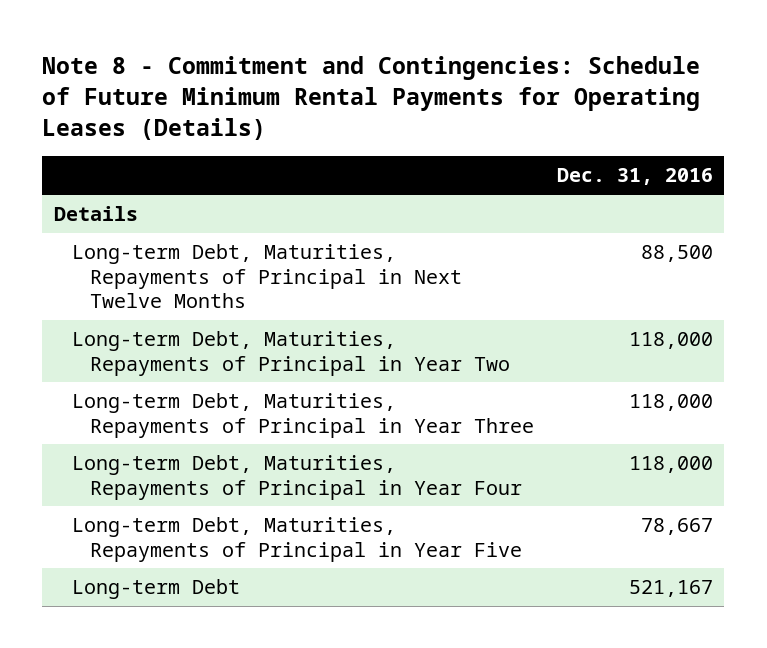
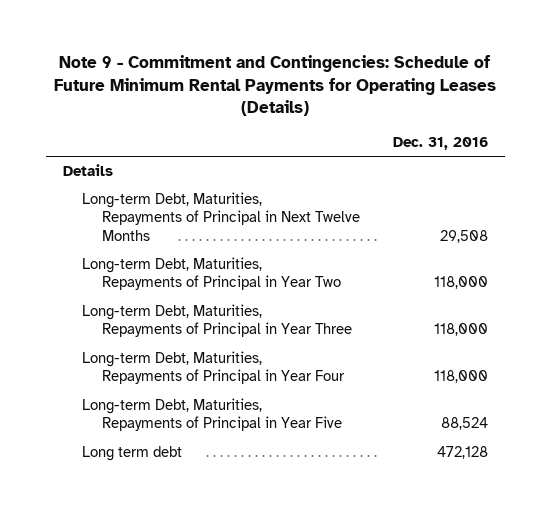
[42,55,701,140] Note 8 - Commitment and Contingencies: Schedule of Future Minimum Rental Payments for Operating Leases (Details) -> [54,55,497,117] Note 9 - Commitment and Contingencies: Schedule of Future Minimum Rental Payments for Operating Leases (Details)
[640,245,713,263] 88,500 -> [440,229,489,243] 29,508
[640,518,713,536] 78,667 -> [441,417,489,431] 88,524
[71,579,240,600] Long-term Debt -> [82,445,183,461] Long term debt
[628,580,713,598] 521,167 -> [437,445,489,459] 472,128

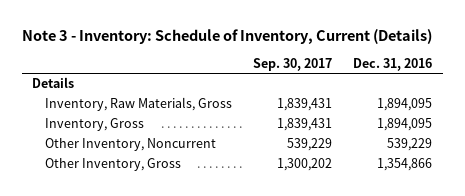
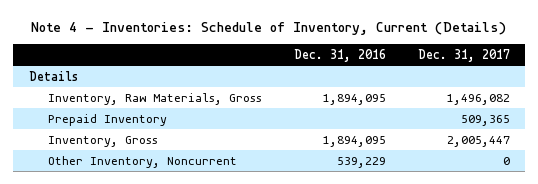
[21,28,432,44] Note 3 - Inventory: Schedule of Inventory, Current (Details) -> [31,21,507,35] Note 4 - Inventories: Schedule of Inventory, Current (Details)
[253,57,333,71] Sep. 30, 2017 -> none
none -> [417,48,510,62] Dec. 31, 2017
none -> [47,113,167,126] Prepaid Inventory
[44,158,181,172] Other Inventory, Gross -> none

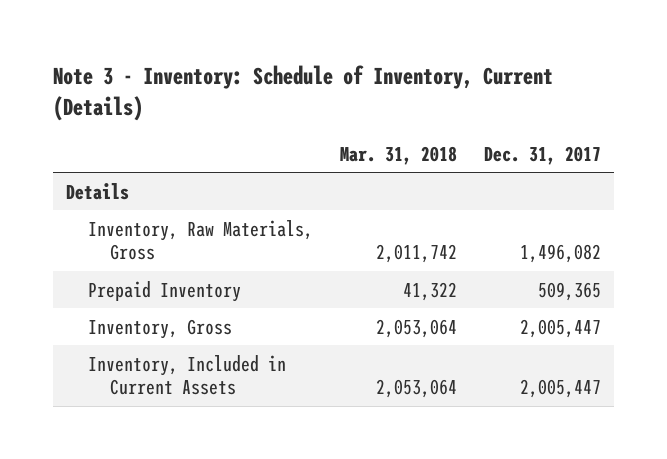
[31,21,507,35] Note 4 - Inventories: Schedule of Inventory, Current (Details) -> [52,64,553,121] Note 3 - Inventory: Schedule of Inventory, Current (Details)
[293,48,386,62] Dec. 31, 2016 -> none
none -> [340,145,458,165] Mar. 31, 2018
[47,155,237,168] Other Inventory, Noncurrent -> none
none -> [88,354,287,396] Inventory, Included in Current Assets

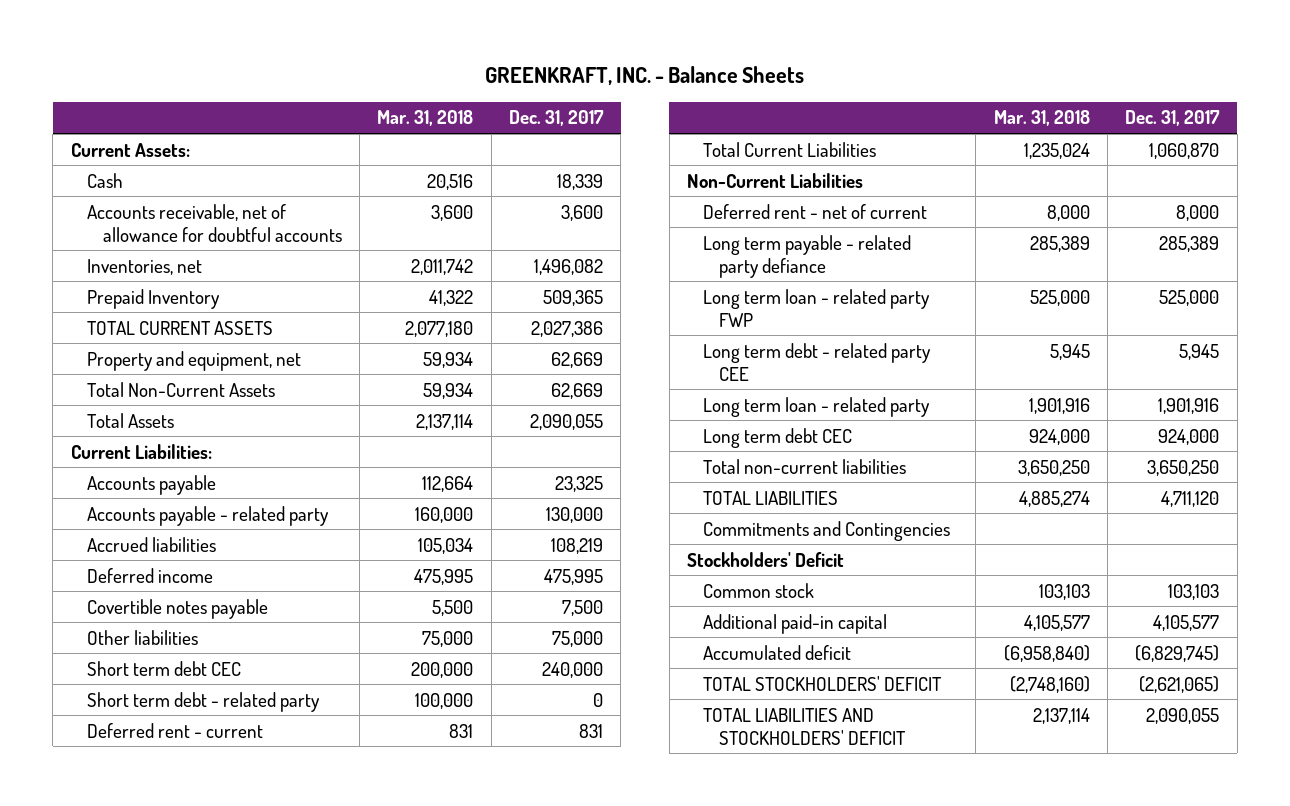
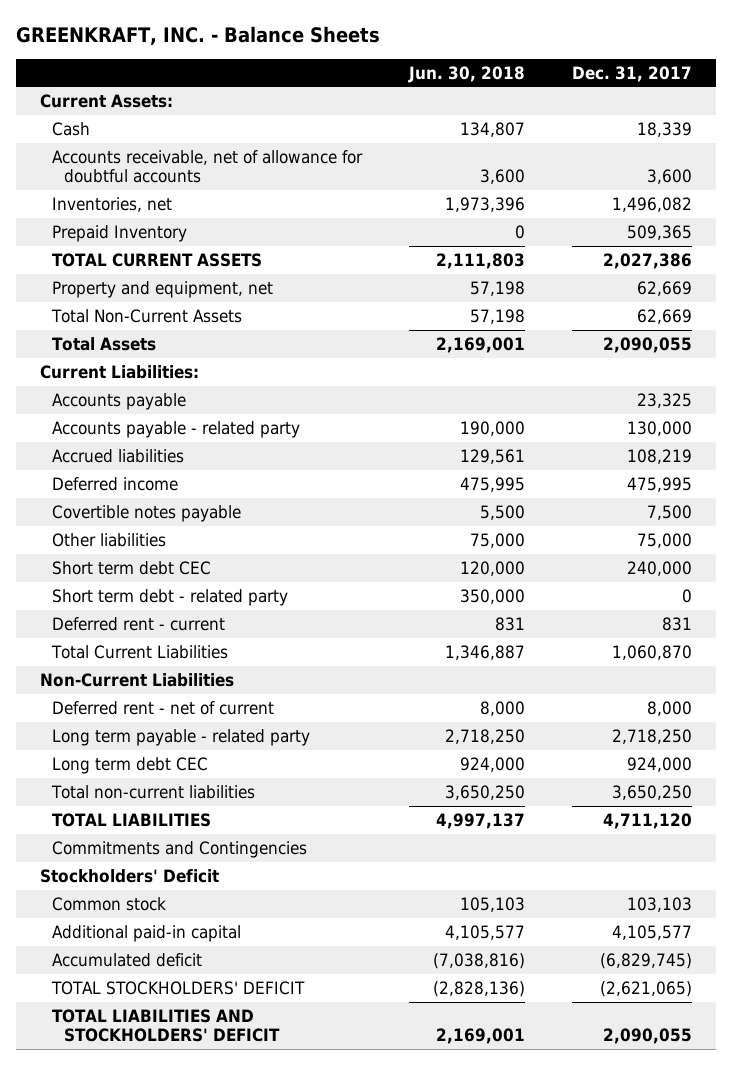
[377,110,474,127] Mar. 31, 2018 -> none
none -> [408,65,526,83] Jun. 30, 2018
[702,288,930,327] Long term loan - related party FWP -> none
[702,342,931,381] Long term debt - related party CEE -> none
[702,396,930,417] Long term loan - related party -> none
[702,234,911,278] Long term payable - related party defiance -> [51,728,310,746] Long term payable - related party
[1159,235,1220,252] 285,389 -> [612,728,693,744] 2,718,250

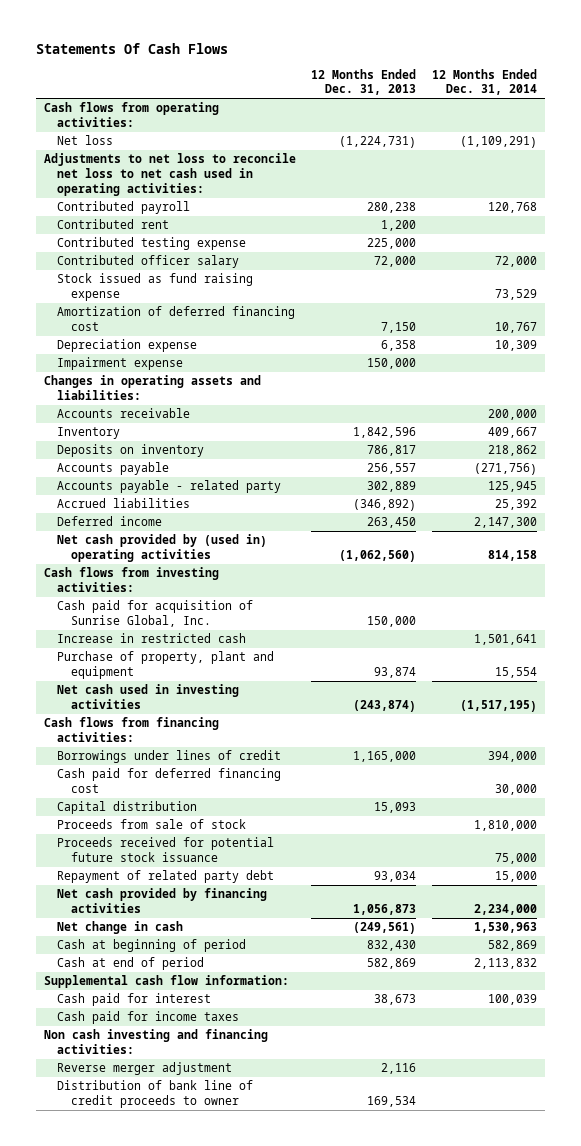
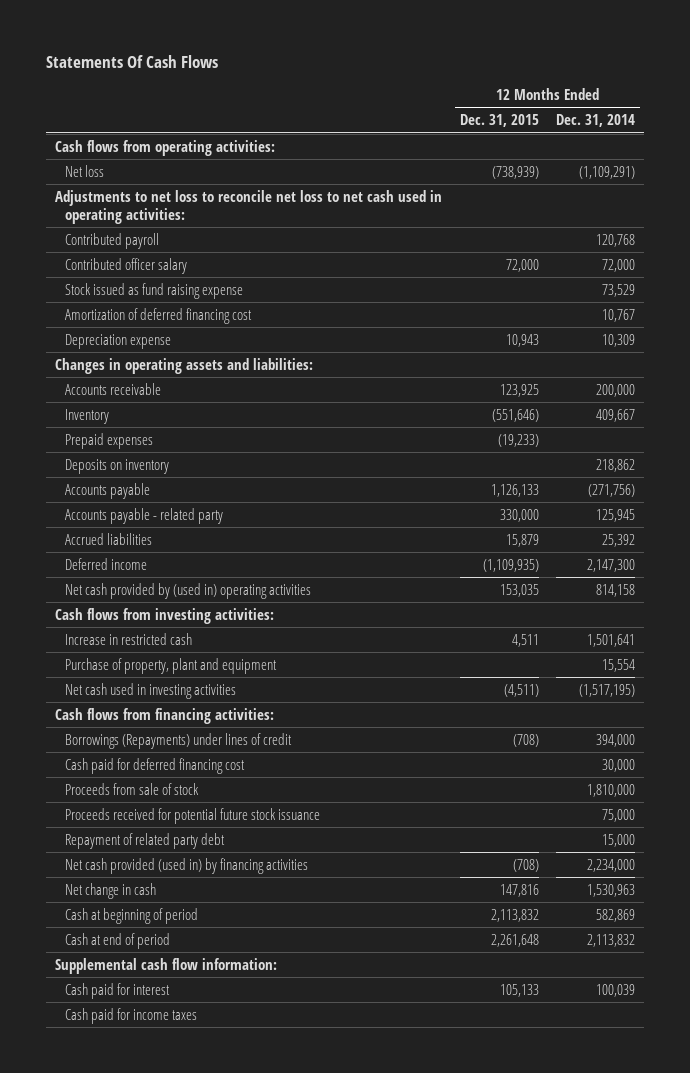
[311,68,417,96] 12 Months Ended Dec. 31, 2013 -> none
none -> [459,114,539,128] Dec. 31, 2015
[57,219,170,230] Contributed rent -> none
[57,237,247,251] Contributed testing expense -> none
[57,357,184,371] Impairment expense -> none
none -> [65,432,154,449] Prepaid expenses
[57,600,254,627] Cash paid for acquisition of Sunrise Global, Inc. -> none
[57,750,282,764] Borrowings under lines of credit -> [65,732,293,749] Borrowings (Repayments) under lines of credit
[57,801,198,815] Capital distribution -> none
[57,888,268,913] Net cash provided by financing activities -> [65,857,309,874] Net cash provided (used in) by financing activities
[43,1029,268,1054] Non cash investing and financing activities: -> none
[57,1062,233,1076] Reverse merger adjustment -> none
[57,1080,254,1108] Distribution of bank line of credit proceeds to owner -> none

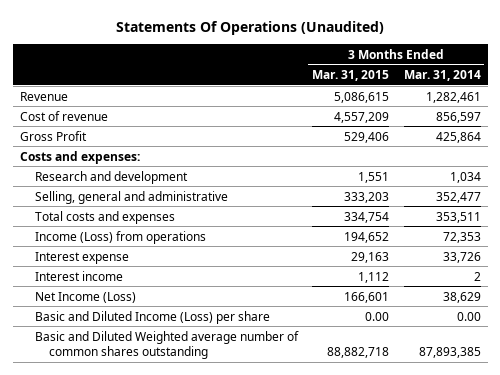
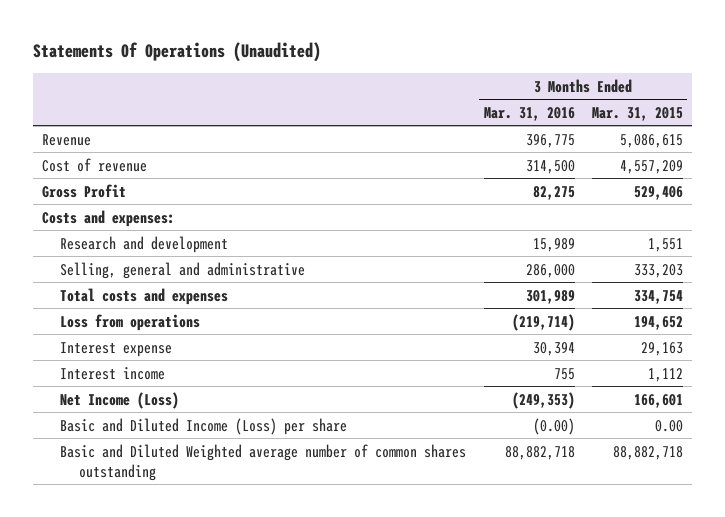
[403,70,481,82] Mar. 31, 2014 -> none
none -> [483,106,575,121] Mar. 31, 2016
[34,230,206,244] Income (Loss) from operations -> [60,313,201,331] Loss from operations

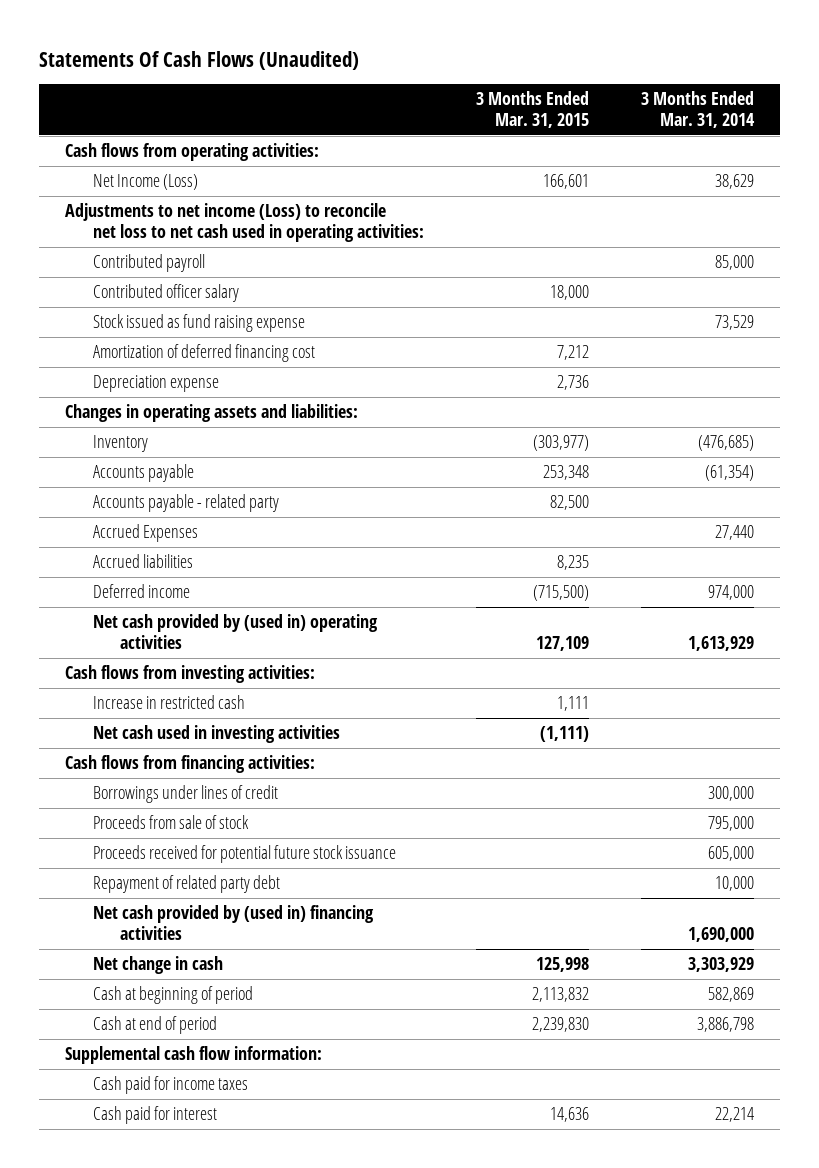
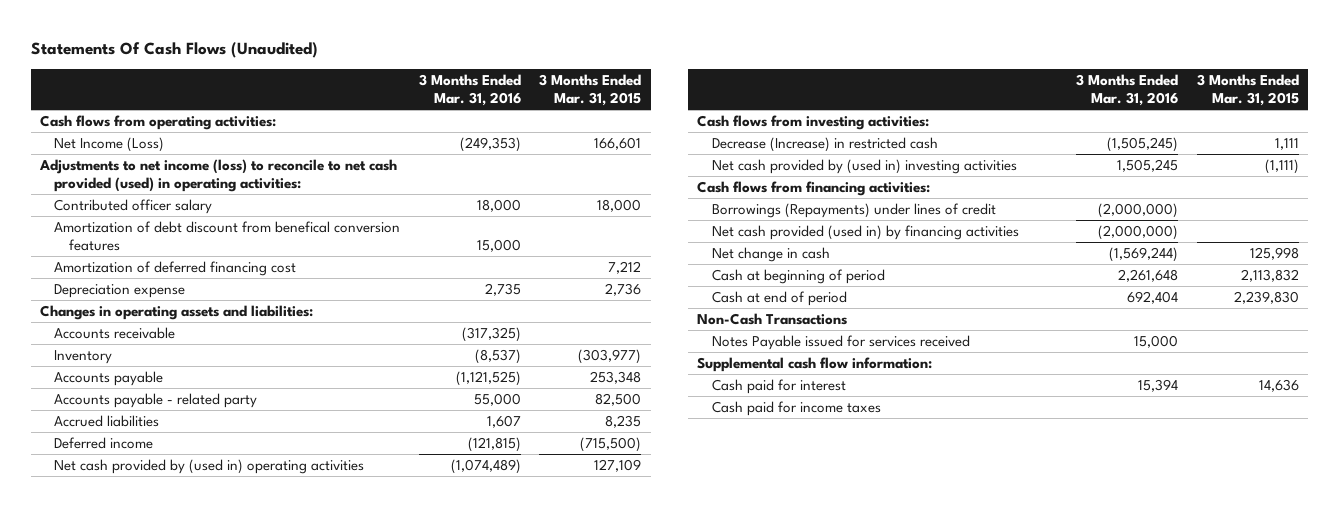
[640,91,755,129] 3 Months Ended Mar. 31, 2014 -> none
none -> [418,73,521,107] 3 Months Ended Mar. 31, 2016
[92,254,205,273] Contributed payroll -> none
[65,203,424,243] Adjustments to net income (Loss) to reconcile net loss to net cash used in operating activities: -> [38,159,397,193] Adjustments to net income (loss) to reconcile to net cash provided (used) in operating activities:
[92,314,305,333] Stock issued as fund raising expense -> none
none -> [54,221,401,252] Amortization of debt discount from benefical conversion features
none -> [54,327,176,340] Accounts receivable
[92,524,198,543] Accrued Expenses -> none
[92,695,245,710] Increase in restricted cash -> [711,137,938,153] Decrease (Increase) in restricted cash
[92,725,340,744] Net cash used in investing activities -> [711,159,1017,175] Net cash provided by (used in) investing activities
[92,815,249,830] Proceeds from sale of stock -> none
[92,845,396,864] Proceeds received for potential future stock issuance -> none
[92,875,280,894] Repayment of related party debt -> none
[92,785,278,804] Borrowings under lines of credit -> [711,203,996,219] Borrowings (Repayments) under lines of credit
[92,905,374,941] Net cash provided by (used in) financing activities -> [711,225,1019,241] Net cash provided (used in) by financing activities
none -> [697,313,848,326] Non-Cash Transactions
none -> [711,335,970,351] Notes Payable issued for services received
[92,1076,248,1095] Cash paid for income taxes -> [711,401,881,417] Cash paid for income taxes

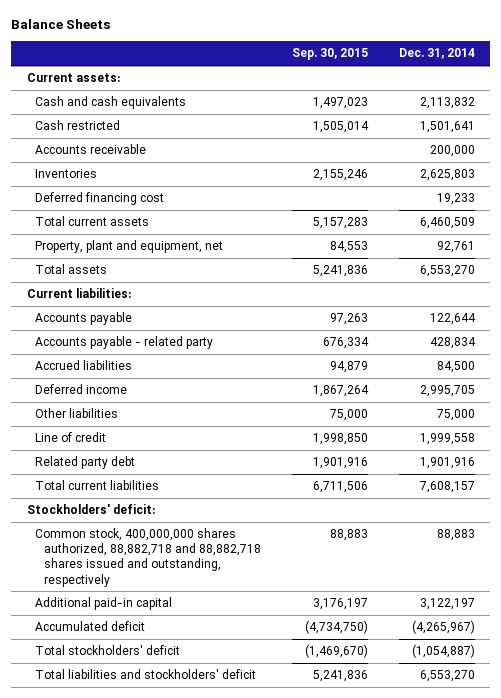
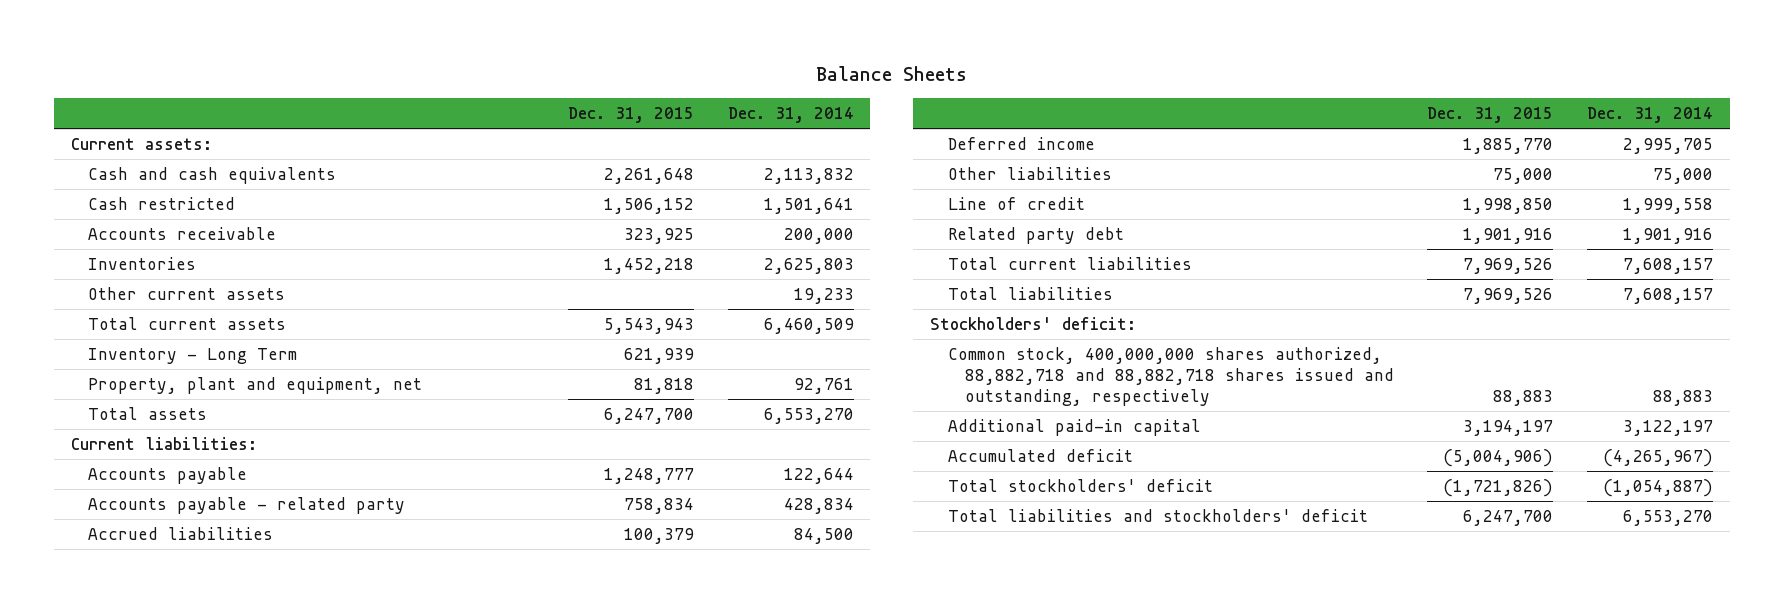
[291,48,368,61] Sep. 30, 2015 -> none
none -> [568,107,695,124] Dec. 31, 2015
[35,192,165,206] Deferred financing cost -> [88,286,286,300] Other current assets
none -> [88,347,298,364] Inventory - Long Term
none -> [947,286,1113,300] Total liabilities

